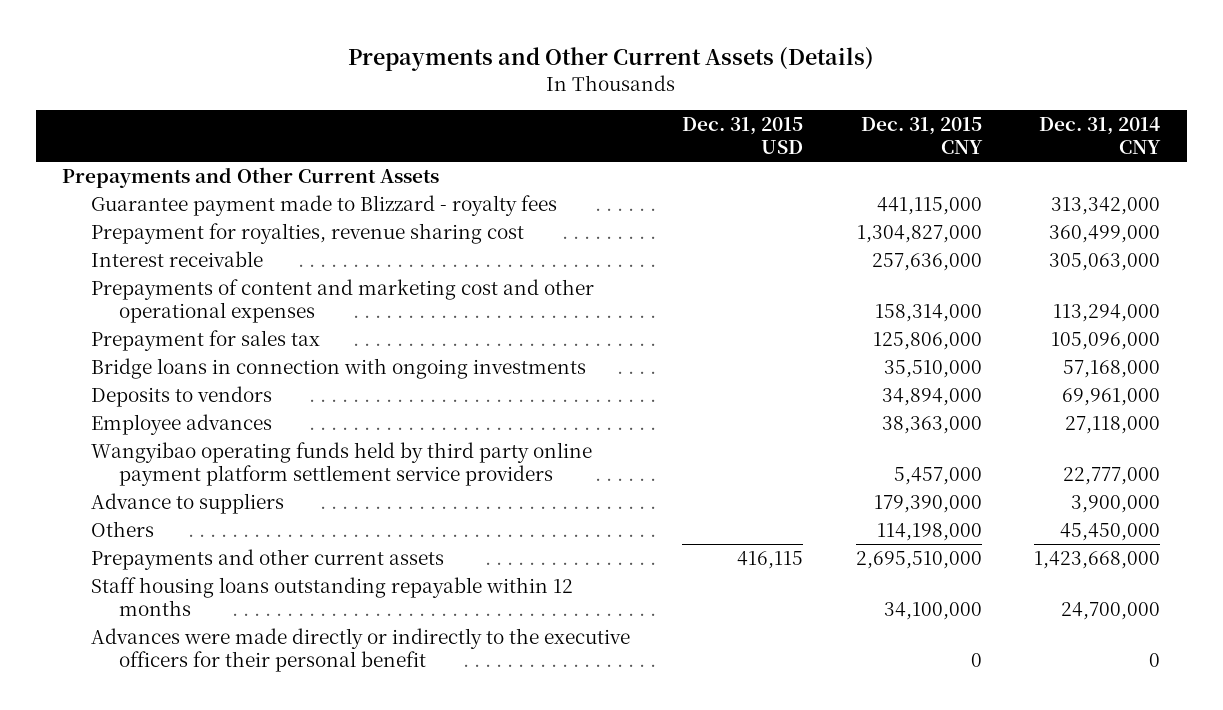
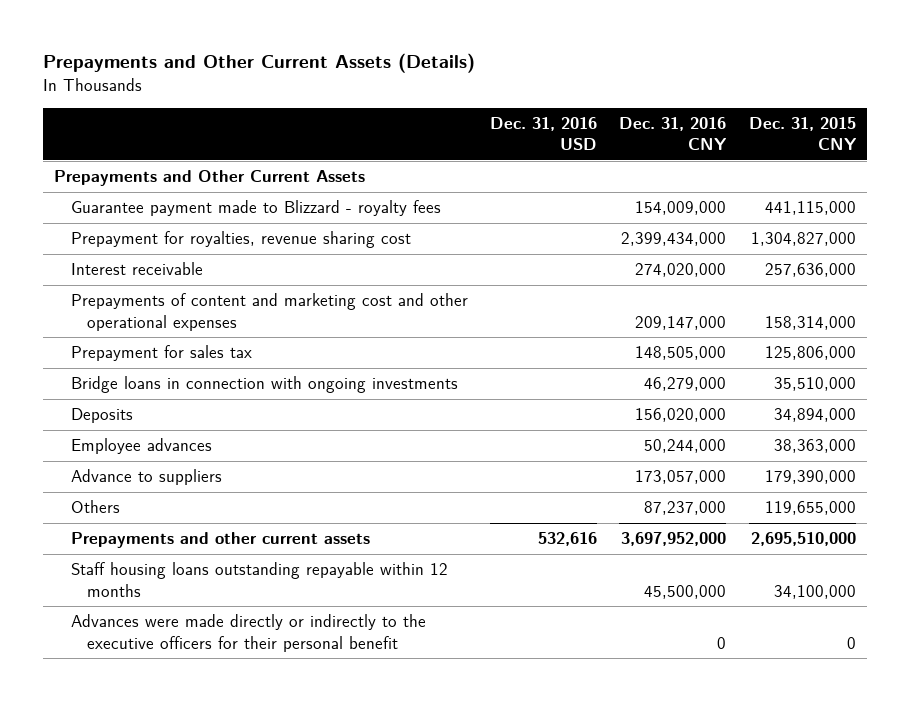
[682,116,804,154] Dec. 31, 2015 USD -> none
[1039,116,1162,154] Dec. 31, 2014 CNY -> none
none -> [489,116,597,151] Dec. 31, 2016 USD
none -> [619,116,728,151] Dec. 31, 2016 CNY
[90,385,272,407] Deposits to vendors -> [70,408,133,424] Deposits
[90,441,592,487] Wangyibao operating funds held by third party online payment platform settlement service providers -> none
[876,522,982,541] 114,198,000 -> [764,501,856,516] 119,655,000

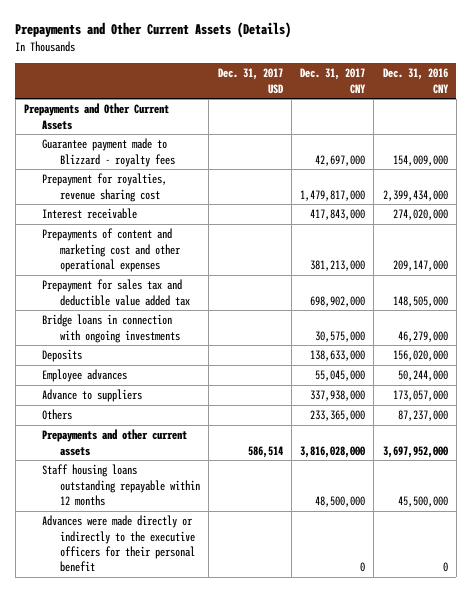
[489,116,597,151] Dec. 31, 2016 USD -> none
[748,116,857,151] Dec. 31, 2015 CNY -> none
none -> [217,68,284,94] Dec. 31, 2017 USD
none -> [300,68,367,94] Dec. 31, 2017 CNY
[70,345,252,362] Prepayment for sales tax -> [42,279,191,306] Prepayment for sales tax and deductible value added tax

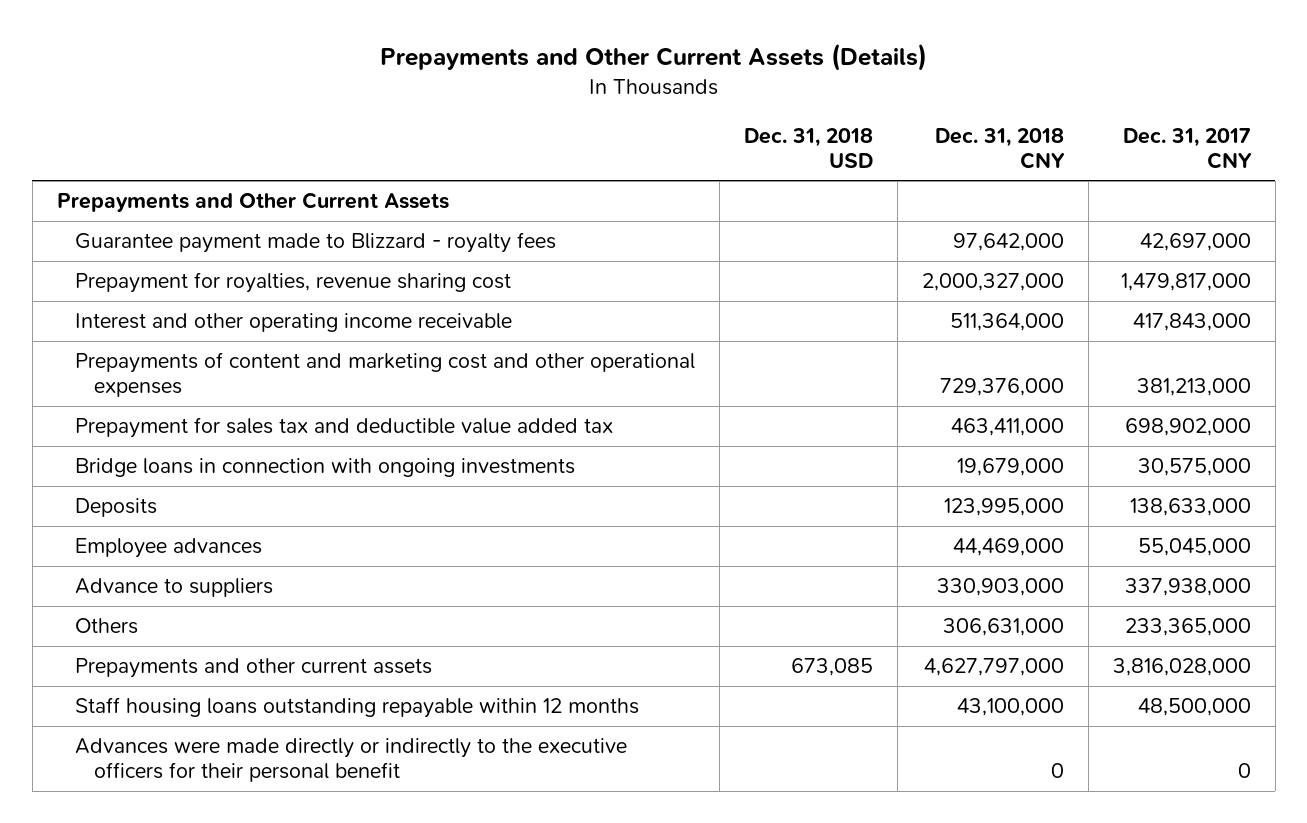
[217,68,284,94] Dec. 31, 2017 USD -> none
[382,68,449,94] Dec. 31, 2016 CNY -> none
none -> [744,127,874,168] Dec. 31, 2018 USD
none -> [934,127,1065,169] Dec. 31, 2018 CNY
[42,208,138,220] Interest receivable -> [75,313,513,333] Interest and other operating income receivable

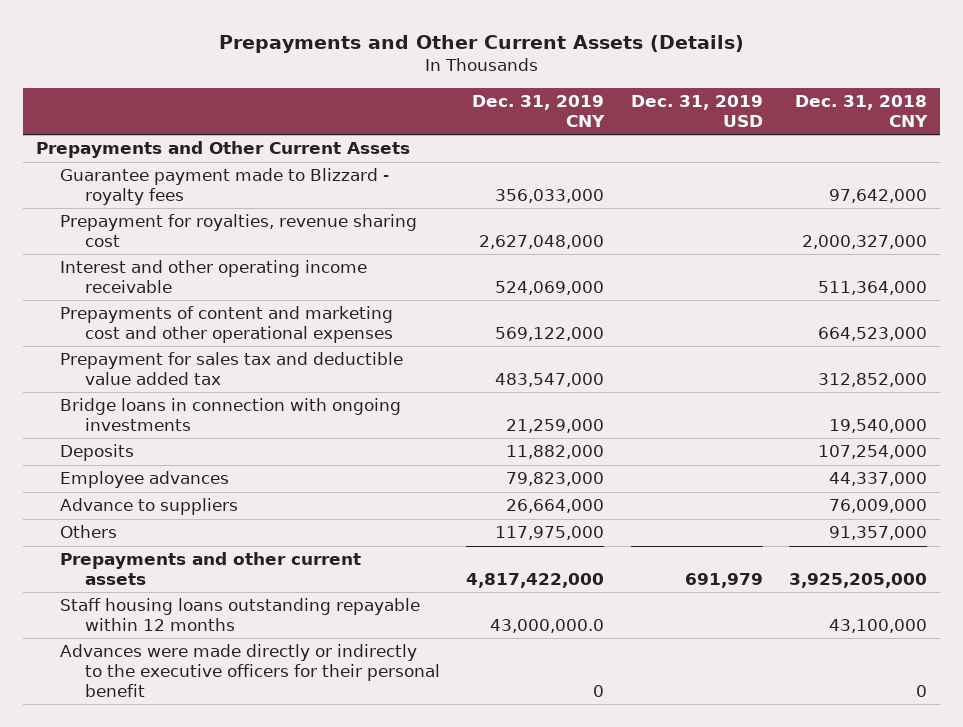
[744,127,874,168] Dec. 31, 2018 USD -> none
[1122,127,1252,169] Dec. 31, 2017 CNY -> none
none -> [472,95,606,127] Dec. 31, 2019 CNY
none -> [630,95,763,127] Dec. 31, 2019 USD
[939,377,1064,396] 729,376,000 -> [818,326,928,341] 664,523,000
[950,418,1064,437] 463,411,000 -> [818,372,928,387] 312,852,000
[956,458,1064,477] 19,679,000 -> [829,418,928,433] 19,540,000
[943,498,1064,517] 123,995,000 -> [818,445,928,460] 107,254,000
[952,538,1064,557] 44,469,000 -> [829,472,928,487] 44,337,000
[936,578,1064,597] 330,903,000 -> [829,499,928,514] 76,009,000
[942,618,1064,637] 306,631,000 -> [829,526,928,541] 91,357,000
[923,658,1064,677] 4,627,797,000 -> [789,572,928,588] 3,925,205,000

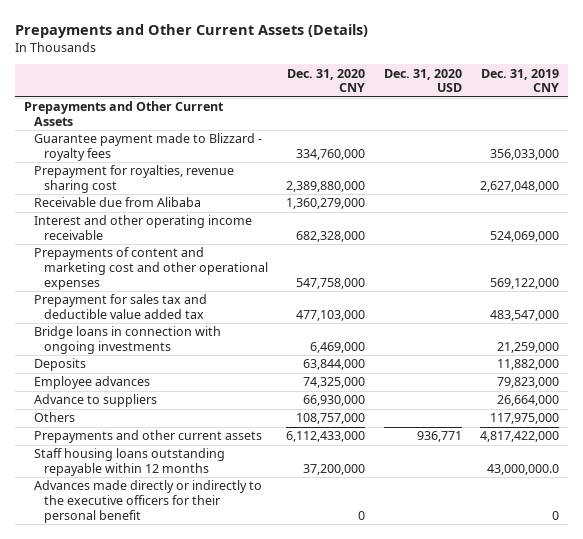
[630,95,763,127] Dec. 31, 2019 USD -> none
[795,95,929,127] Dec. 31, 2018 CNY -> none
none -> [287,68,366,93] Dec. 31, 2020 CNY
none -> [383,68,462,93] Dec. 31, 2020 USD
none -> [34,197,202,208] Receivable due from Alibaba
[60,644,440,697] Advances were made directly or indirectly to the executive officers for their personal benefit -> [34,480,263,523] Advances made directly or indirectly to the executive officers for their personal benefit

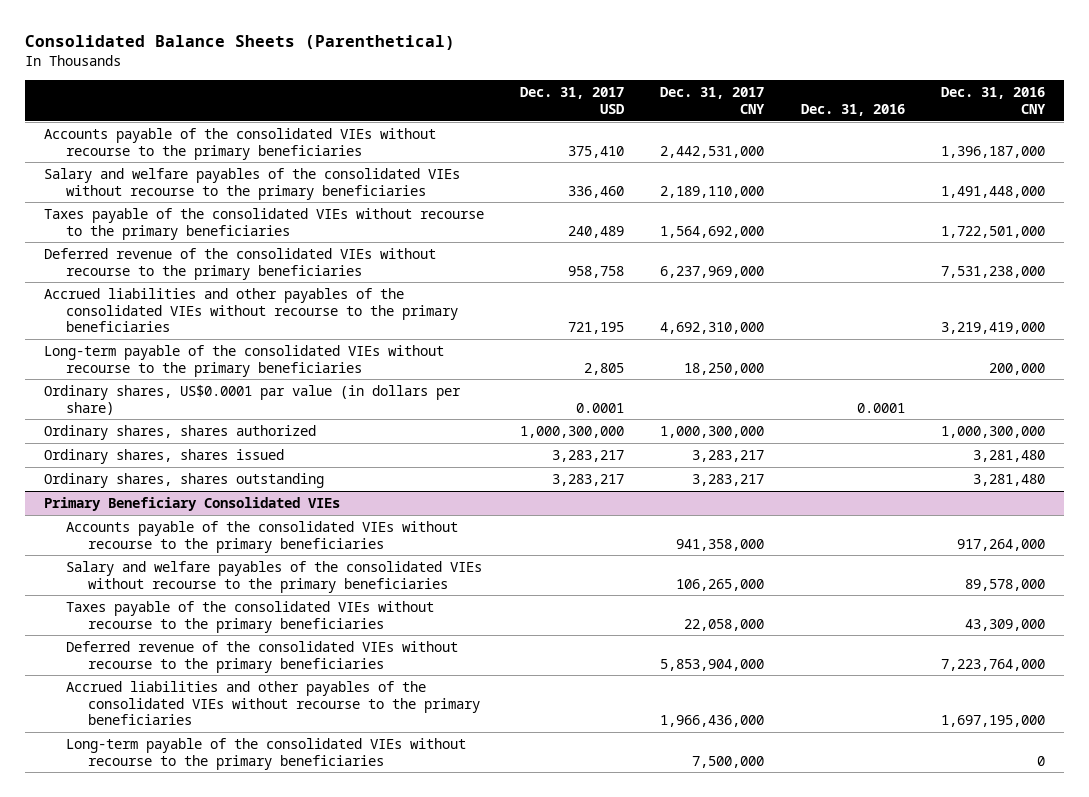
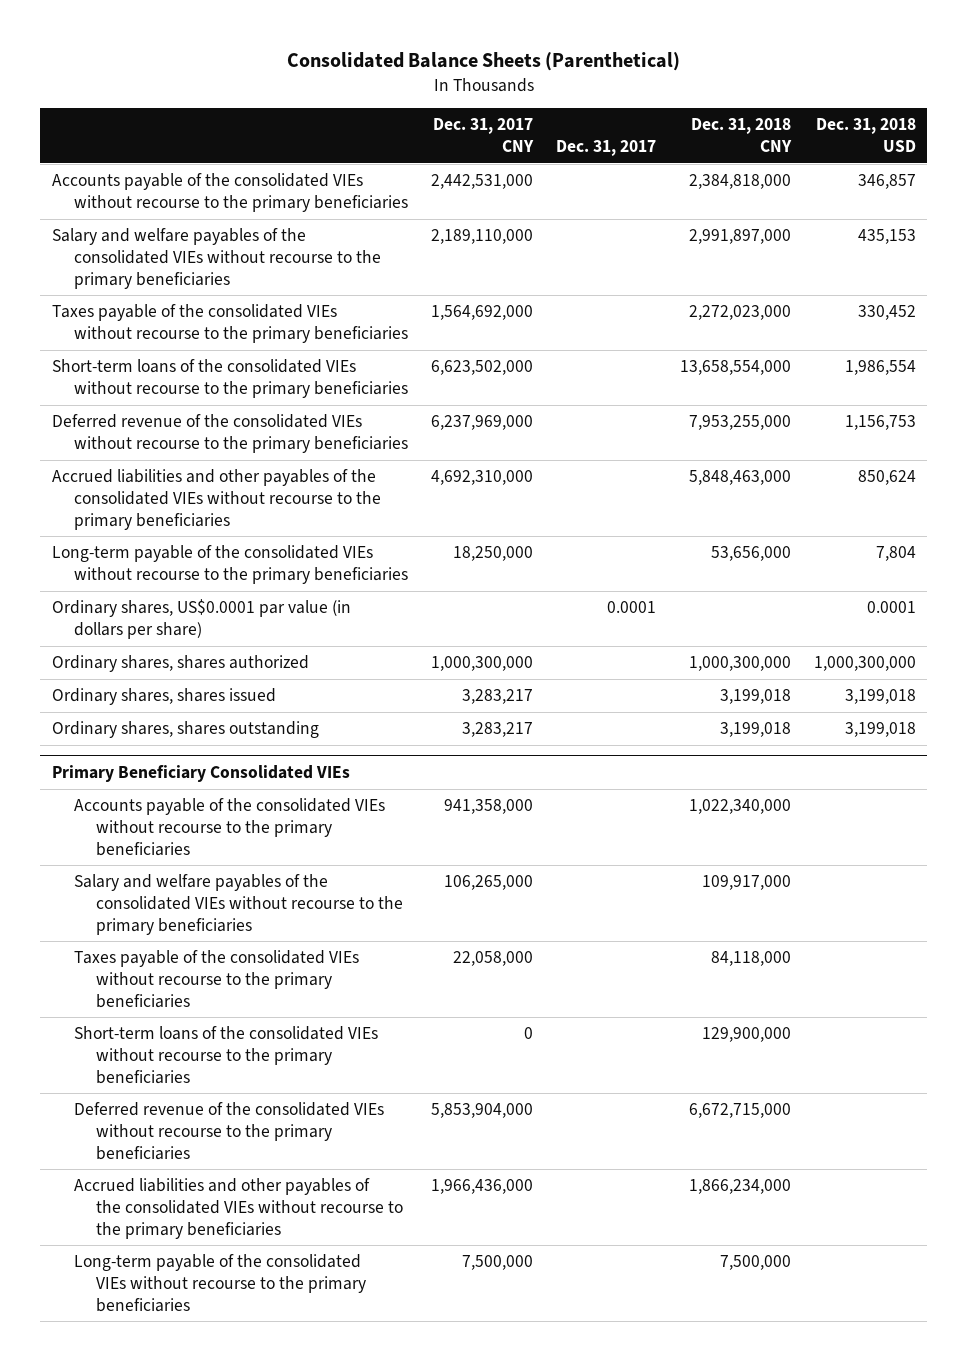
[519,87,624,114] Dec. 31, 2017 USD -> none
[800,103,905,116] Dec. 31, 2016 -> none
[941,87,1047,114] Dec. 31, 2016 CNY -> none
none -> [556,140,657,157] Dec. 31, 2017
none -> [690,118,792,153] Dec. 31, 2018 CNY
none -> [815,118,916,153] Dec. 31, 2018 USD
none -> [51,359,408,398] Short-term loans of the consolidated VIEs without recourse to the primary beneficiaries
none -> [73,1026,378,1084] Short-term loans of the consolidated VIEs without recourse to the primary beneficiaries

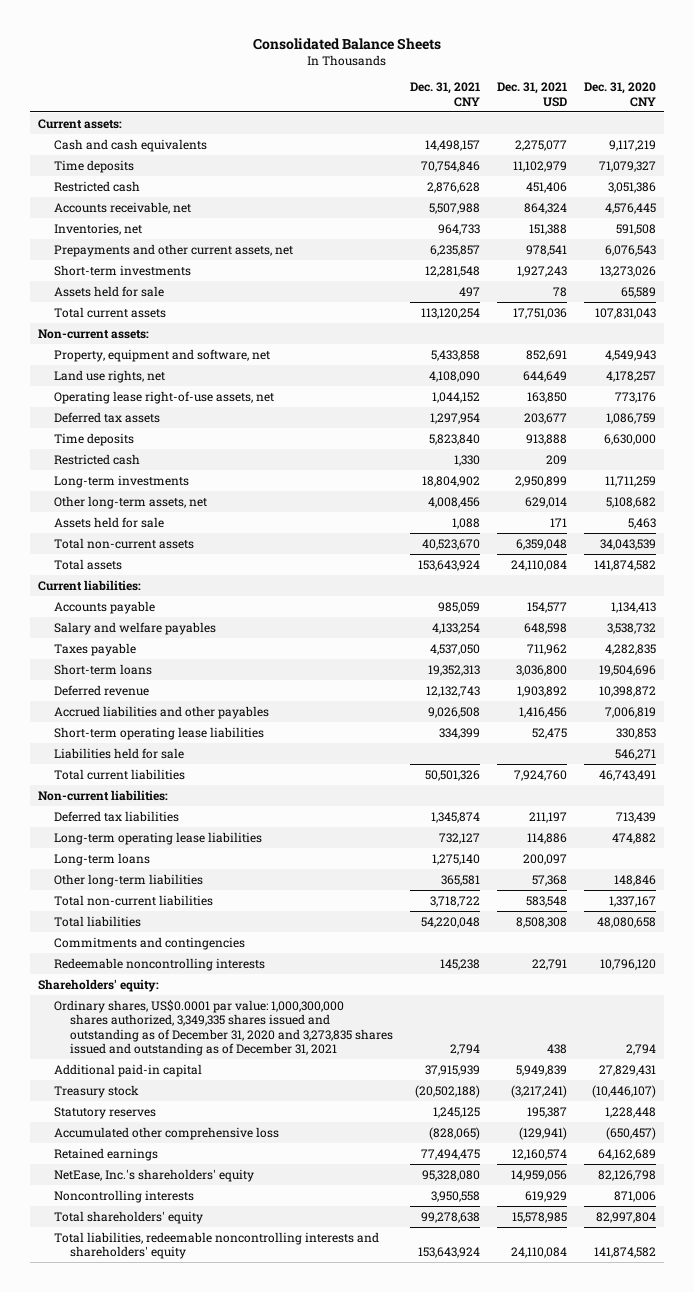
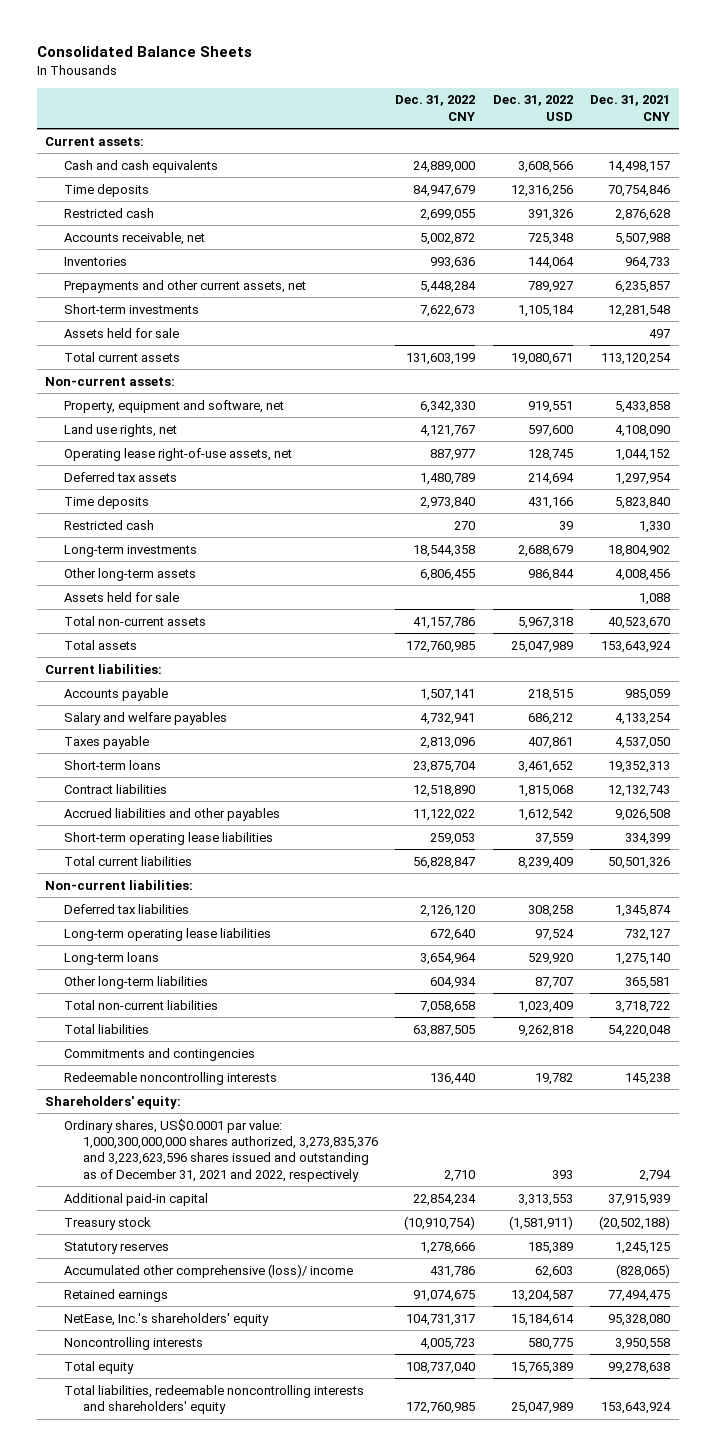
[496,82,567,107] Dec. 31, 2021 USD -> none
[583,82,656,107] Dec. 31, 2020 CNY -> none
none -> [395,95,476,121] Dec. 31, 2022 CNY
none -> [492,95,573,121] Dec. 31, 2022 USD
[54,222,143,235] Inventories, net -> [64,256,128,266] Inventories
[54,495,208,509] Other long-term assets, net -> [64,567,197,581] Other long-term assets
[54,684,150,696] Deferred revenue -> [64,783,168,794] Contract liabilities
[54,747,185,759] Liabilities held for sale -> none
[54,999,394,1056] Ordinary shares, US$0.0001 par value: 1,000,300,000 shares authorized, 3,349,335 shares issued and outstanding as of December 31, 2020 and 3,273,835 shares issued and outstanding as of December 31, 2021 -> [64,1118,379,1182] Ordinary shares, US$0.0001 par value: 1,000,300,000,000 shares authorized, 3,273,835,376 and 3,223,623,596 shares issued and outstanding as of December 31, 2021 and 2022, respectively
[54,1126,280,1140] Accumulated other comprehensive loss -> [64,1263,354,1278] Accumulated other comprehensive (loss)/ income
[54,1210,204,1224] Total shareholders' equity -> [64,1360,135,1374] Total equity

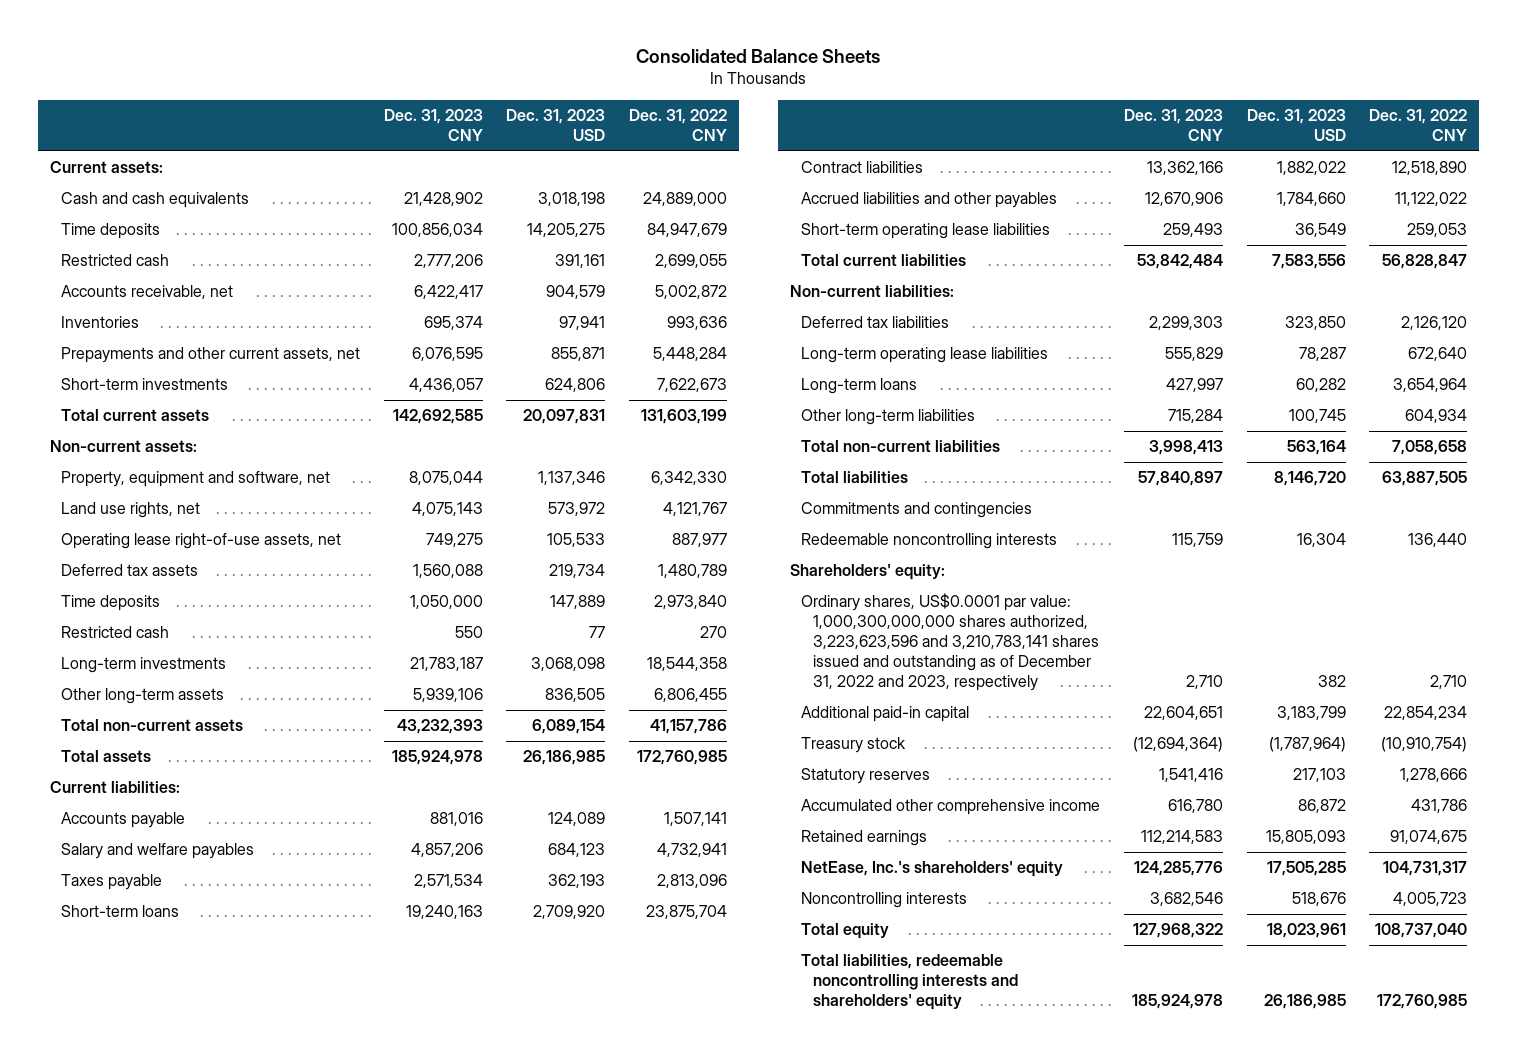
[492,95,573,121] Dec. 31, 2022 USD -> none
[590,95,671,121] Dec. 31, 2021 CNY -> none
none -> [383,109,483,142] Dec. 31, 2023 CNY
none -> [506,109,606,142] Dec. 31, 2023 USD
[64,327,180,338] Assets held for sale -> none
[64,591,180,602] Assets held for sale -> none
[64,1118,379,1182] Ordinary shares, US$0.0001 par value: 1,000,300,000,000 shares authorized, 3,273,835,376 and 3,223,623,596 shares issued and outstanding as of December 31, 2021 and 2022, respectively -> [801,593,1099,692] Ordinary shares, US$0.0001 par value: 1,000,300,000,000 shares authorized, 3,223,623,596 and 3,210,783,141 shares issued and outstanding as of December 31, 2022 and 2023, respectively
[64,1263,354,1278] Accumulated other comprehensive (loss)/ income -> [801,799,1101,816] Accumulated other comprehensive income

